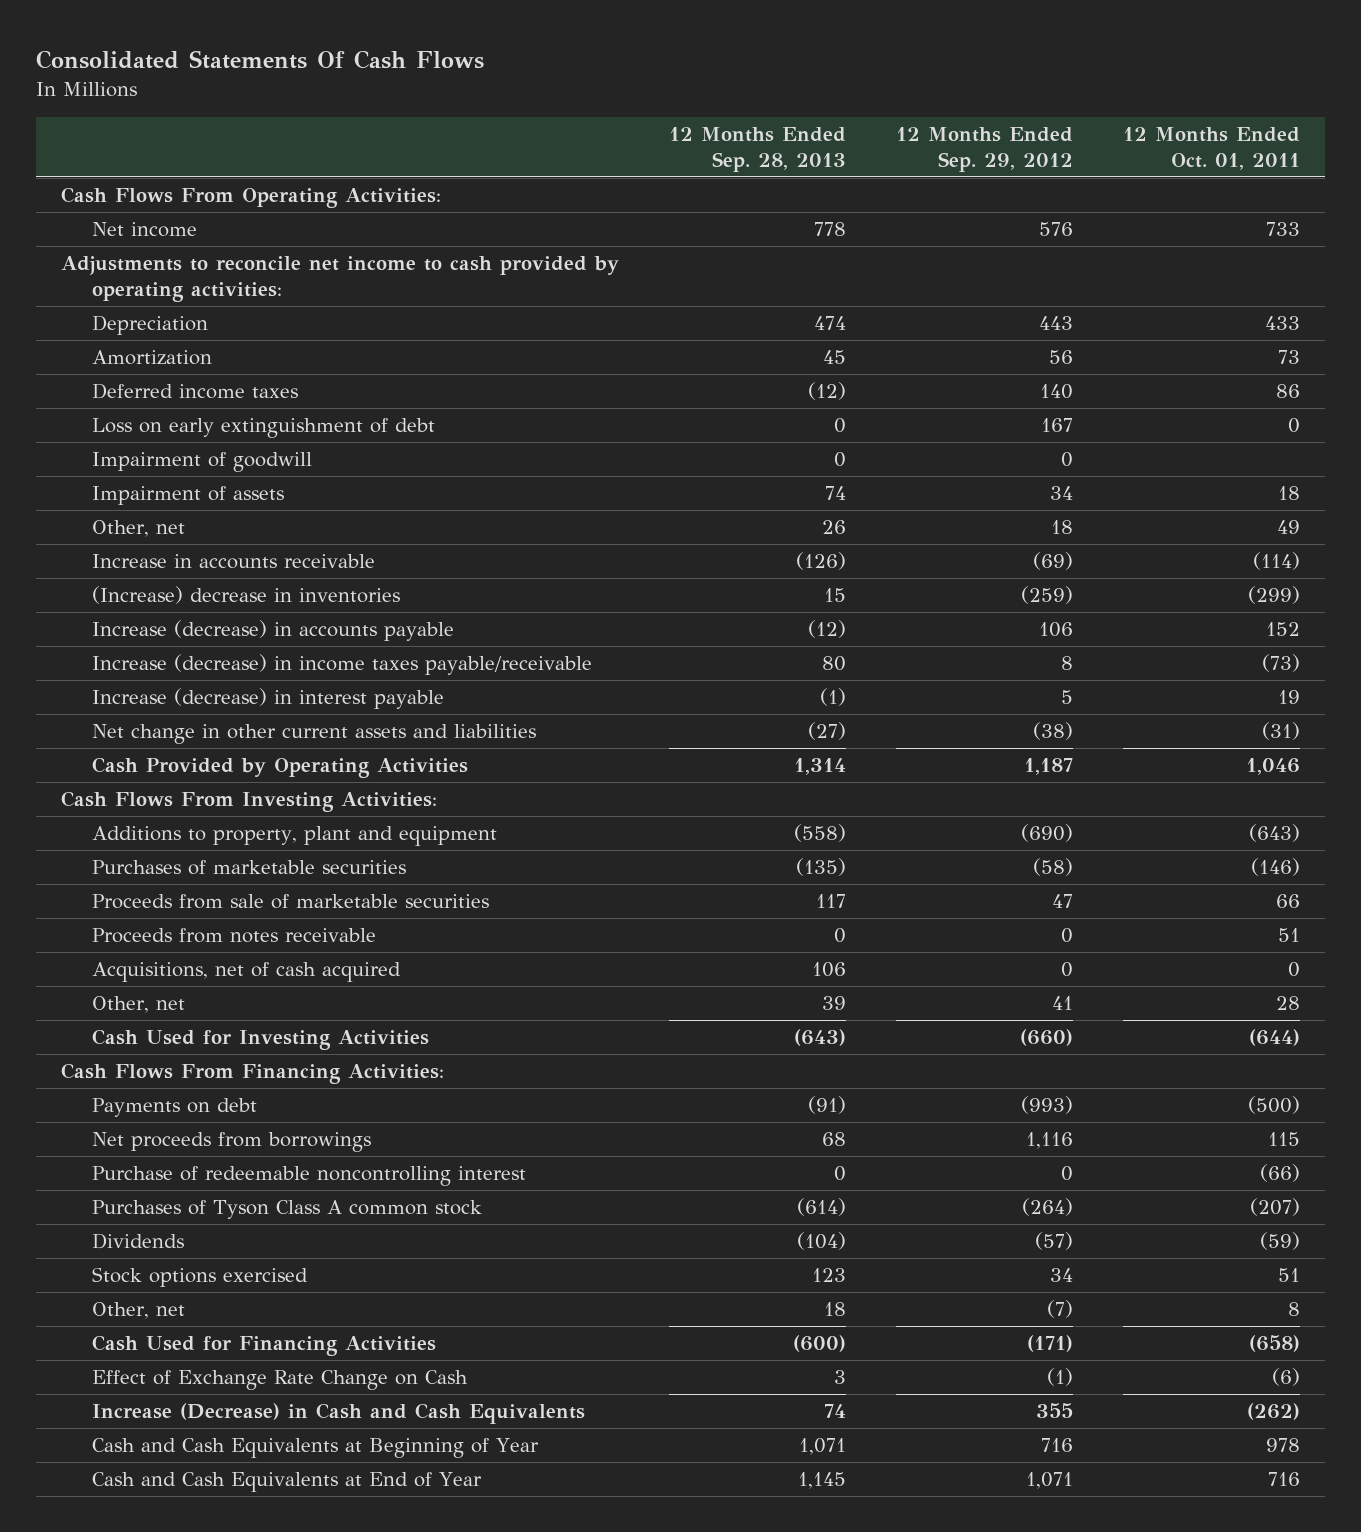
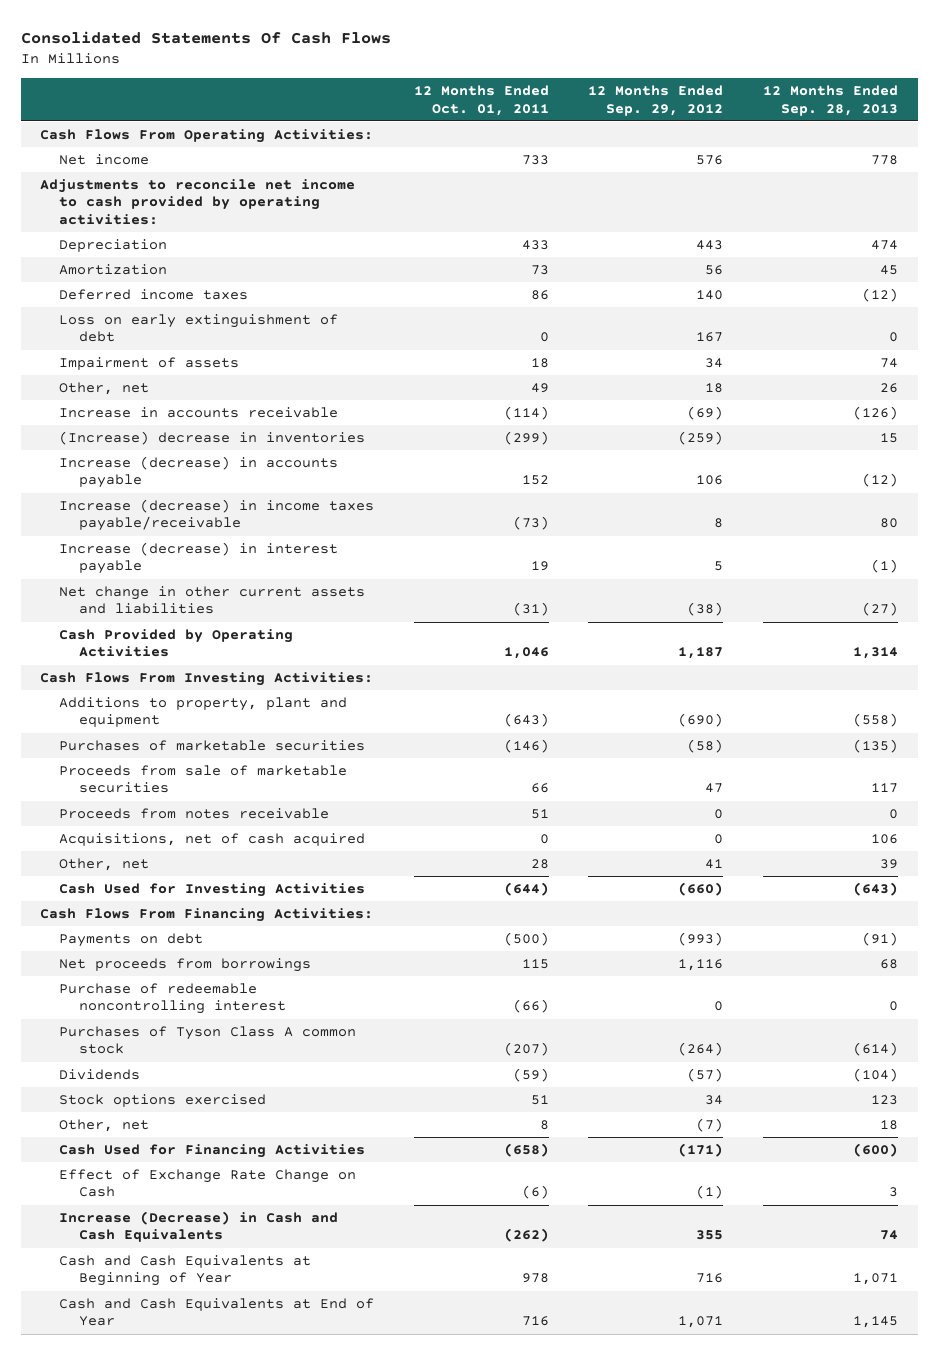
[92,452,313,473] Impairment of goodwill -> none

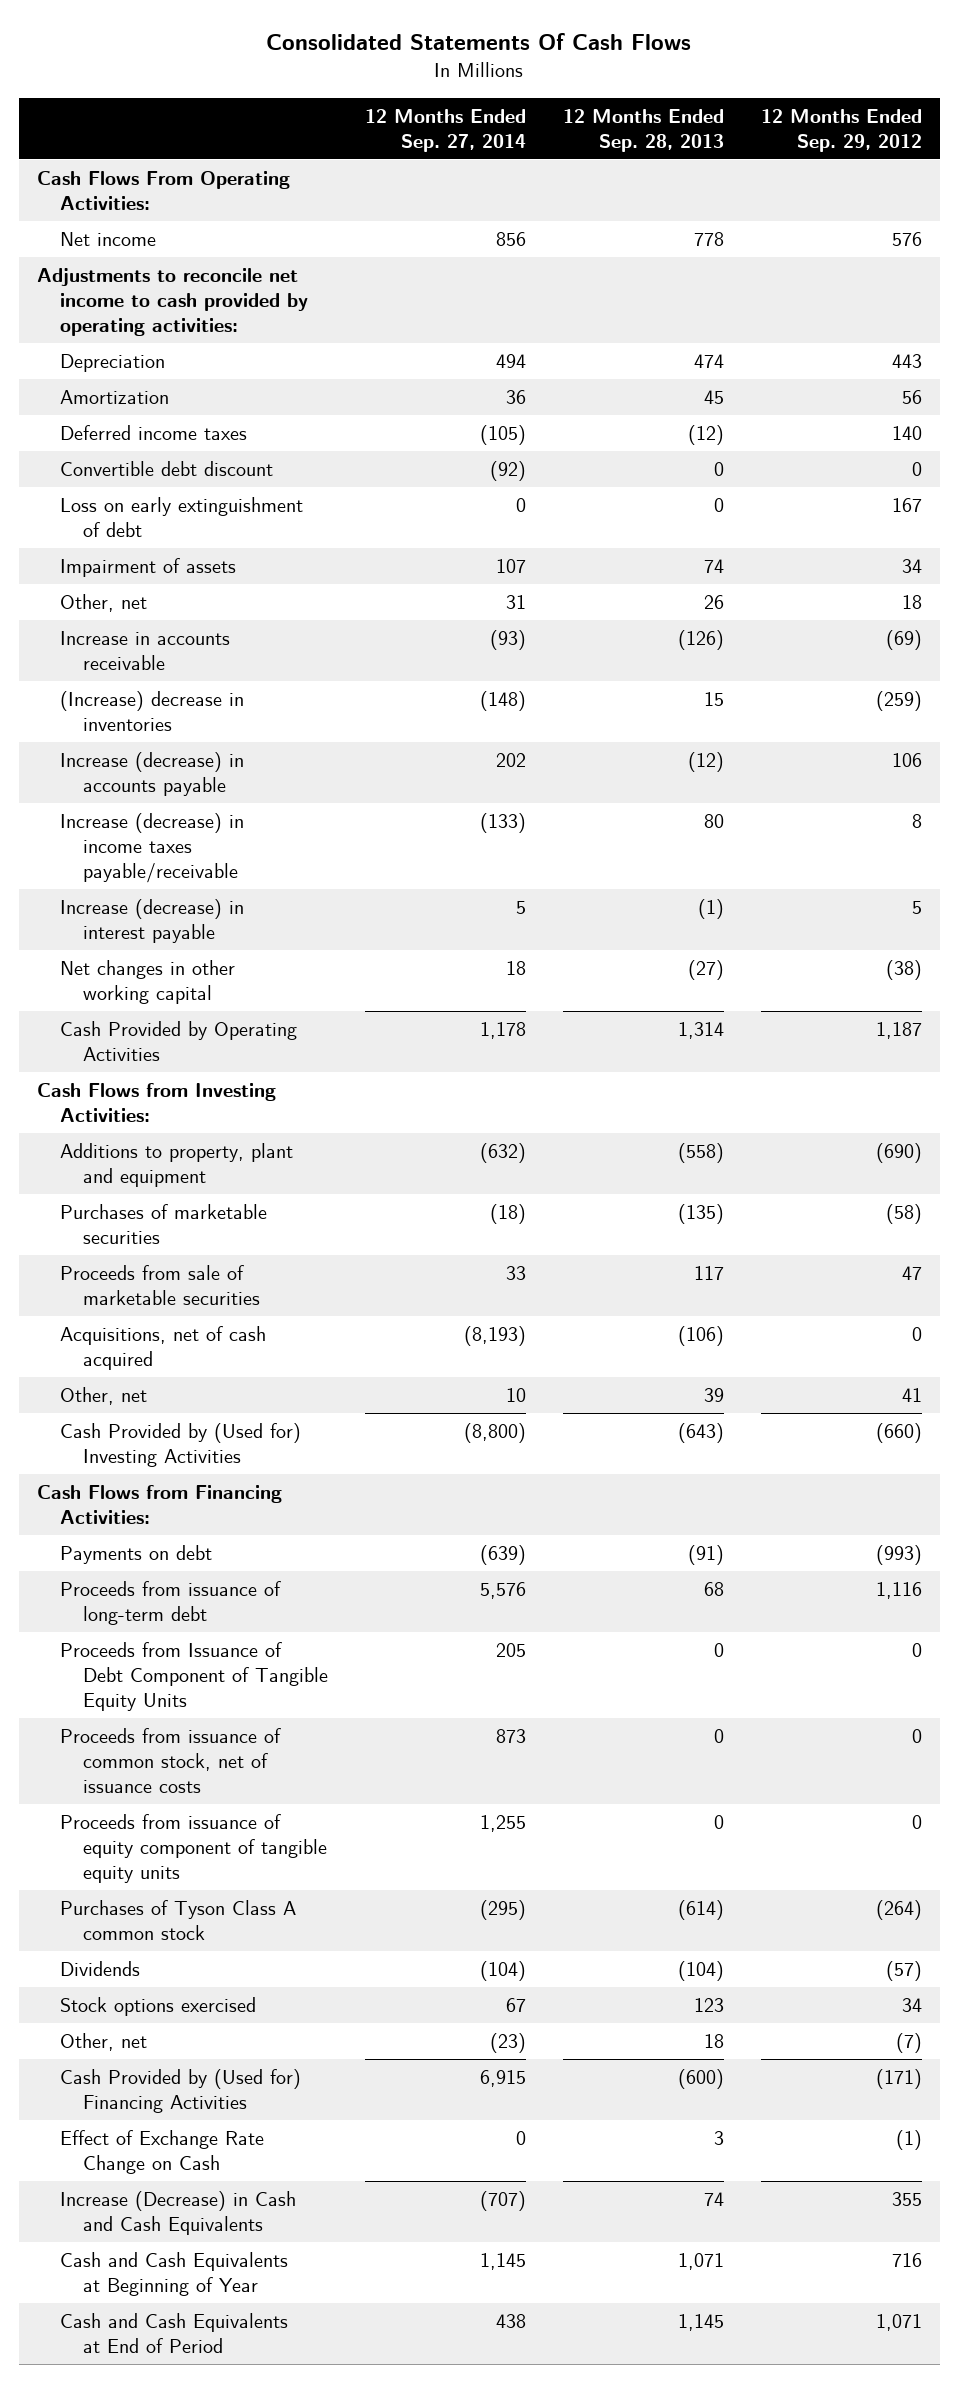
[413,85,549,116] 12 Months Ended Oct. 01, 2011 -> none
none -> [364,108,526,152] 12 Months Ended Sep. 27, 2014
none -> [60,461,274,477] Convertible debt discount
[59,585,366,615] Net change in other current assets and liabilities -> [60,960,236,1004] Net changes in other working capital
[40,671,374,686] Cash Flows From Investing Activities: -> [37,1083,277,1122] Cash Flows from Investing Activities:
[59,807,330,819] Proceeds from notes receivable -> none
[870,833,898,844] 106 -> [677,1326,724,1347] (106)
[59,882,366,897] Cash Used for Investing Activities -> [60,1423,302,1467] Cash Provided by (Used for) Investing Activities
[40,907,374,922] Cash Flows From Financing Activities: -> [37,1485,283,1524] Cash Flows from Financing Activities:
[59,982,286,1015] Purchase of redeemable noncontrolling interest -> none
[59,957,312,972] Net proceeds from borrowings -> [60,1581,282,1625] Proceeds from issuance of long-term debt
none -> [60,1642,329,1711] Proceeds from Issuance of Debt Component of Tangible Equity Units
none -> [60,1728,282,1793] Proceeds from issuance of common stock, net of issuance costs
none -> [60,1814,328,1883] Proceeds from issuance of equity component of tangible equity units
[59,1143,366,1158] Cash Used for Financing Activities -> [60,2069,302,2113] Cash Provided by (Used for) Financing Activities
[59,1297,375,1327] Cash and Cash Equivalents at End of Year -> [60,2313,289,2353] Cash and Cash Equivalents at End of Period

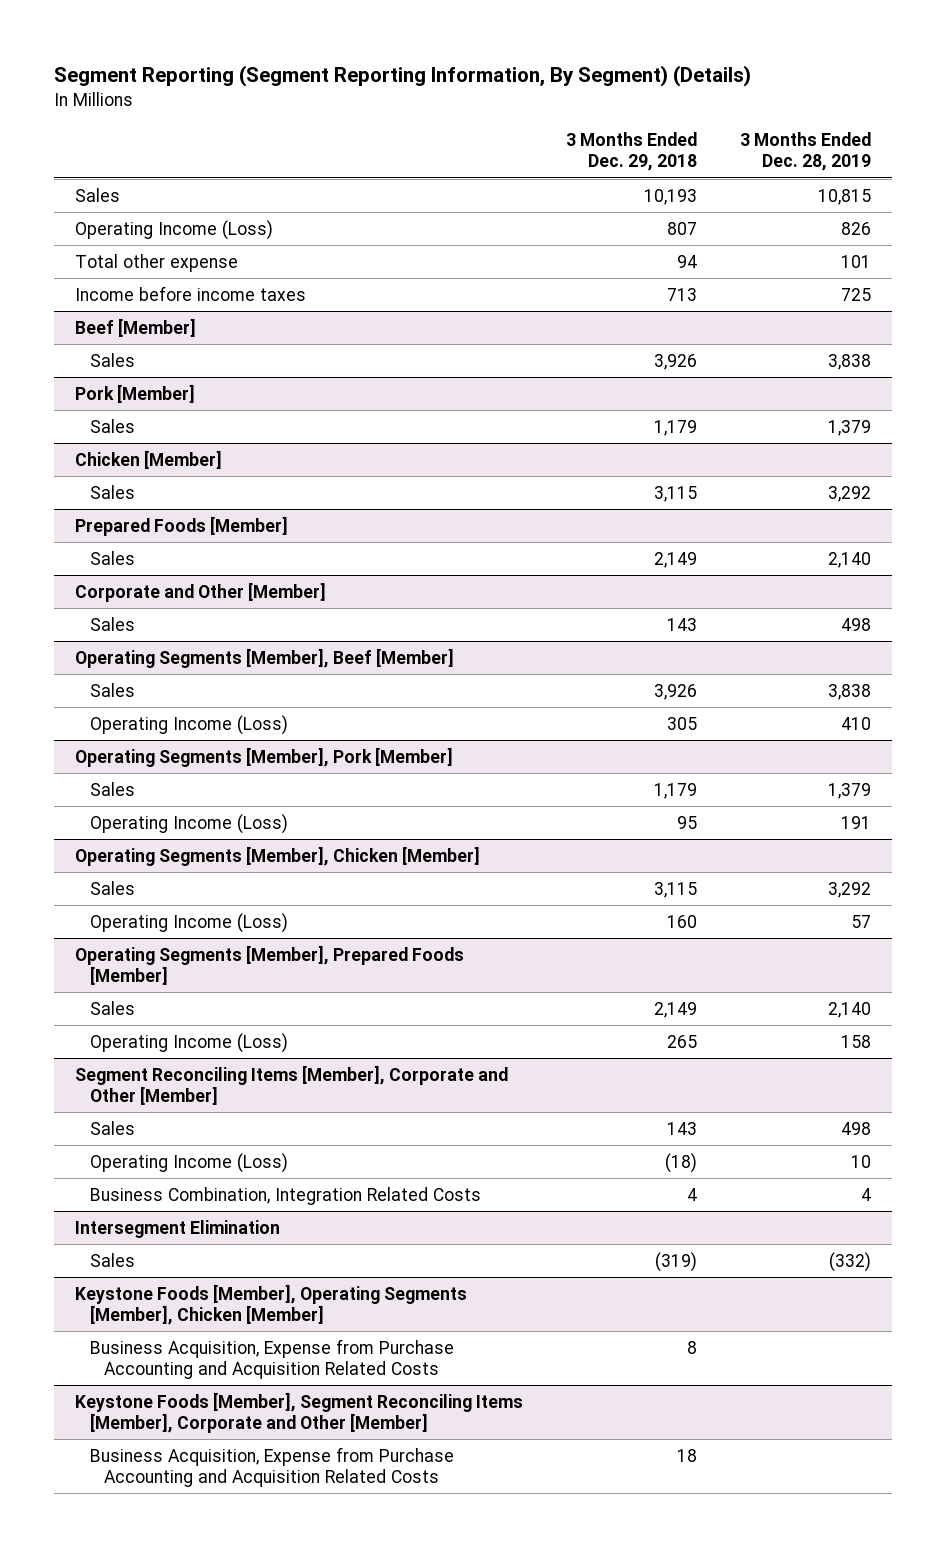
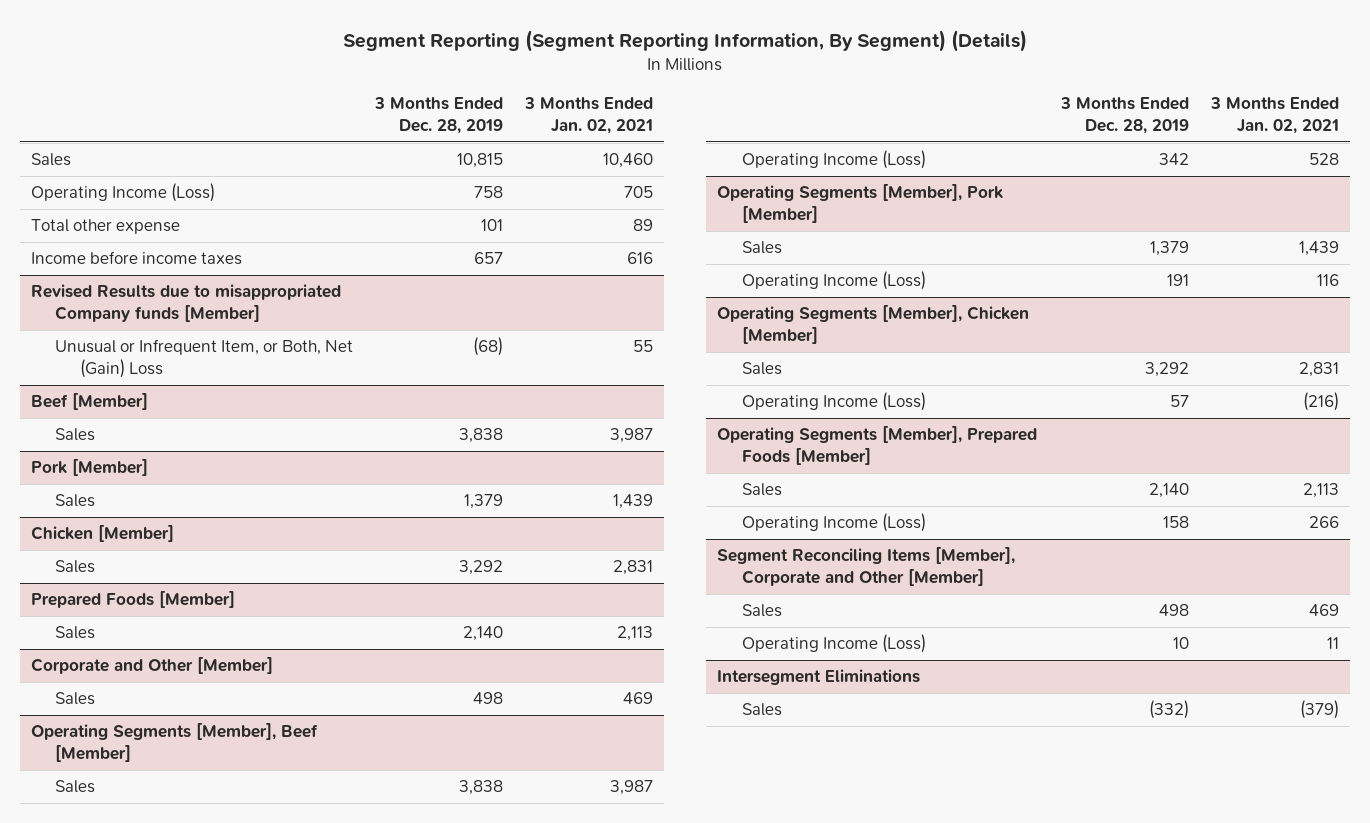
[566,132,698,172] 3 Months Ended Dec. 29, 2018 -> none
none -> [523,97,653,134] 3 Months Ended Jan. 02, 2021
[840,221,871,235] 826 -> [474,186,504,199] 758
[840,287,871,301] 725 -> [474,252,504,265] 657
none -> [31,284,342,322] Revised Results due to misappropriated Company funds [Member]
none -> [55,339,354,378] Unusual or Infrequent Item, or Both, Net (Gain) Loss
[840,716,871,730] 410 -> [1159,153,1190,166] 342
[89,1186,481,1205] Business Combination, Integration Related Costs -> none
[75,1219,281,1238] Intersegment Elimination -> [717,669,921,686] Intersegment Eliminations
[75,1283,468,1325] Keystone Foods [Member], Operating Segments [Member], Chicken [Member] -> none
[89,1338,454,1379] Business Acquisition, Expense from Purchase Accounting and Acquisition Related Costs -> none
[75,1391,524,1433] Keystone Foods [Member], Segment Reconciling Items [Member], Corporate and Other [Member] -> none
[89,1446,454,1487] Business Acquisition, Expense from Purchase Accounting and Acquisition Related Costs -> none

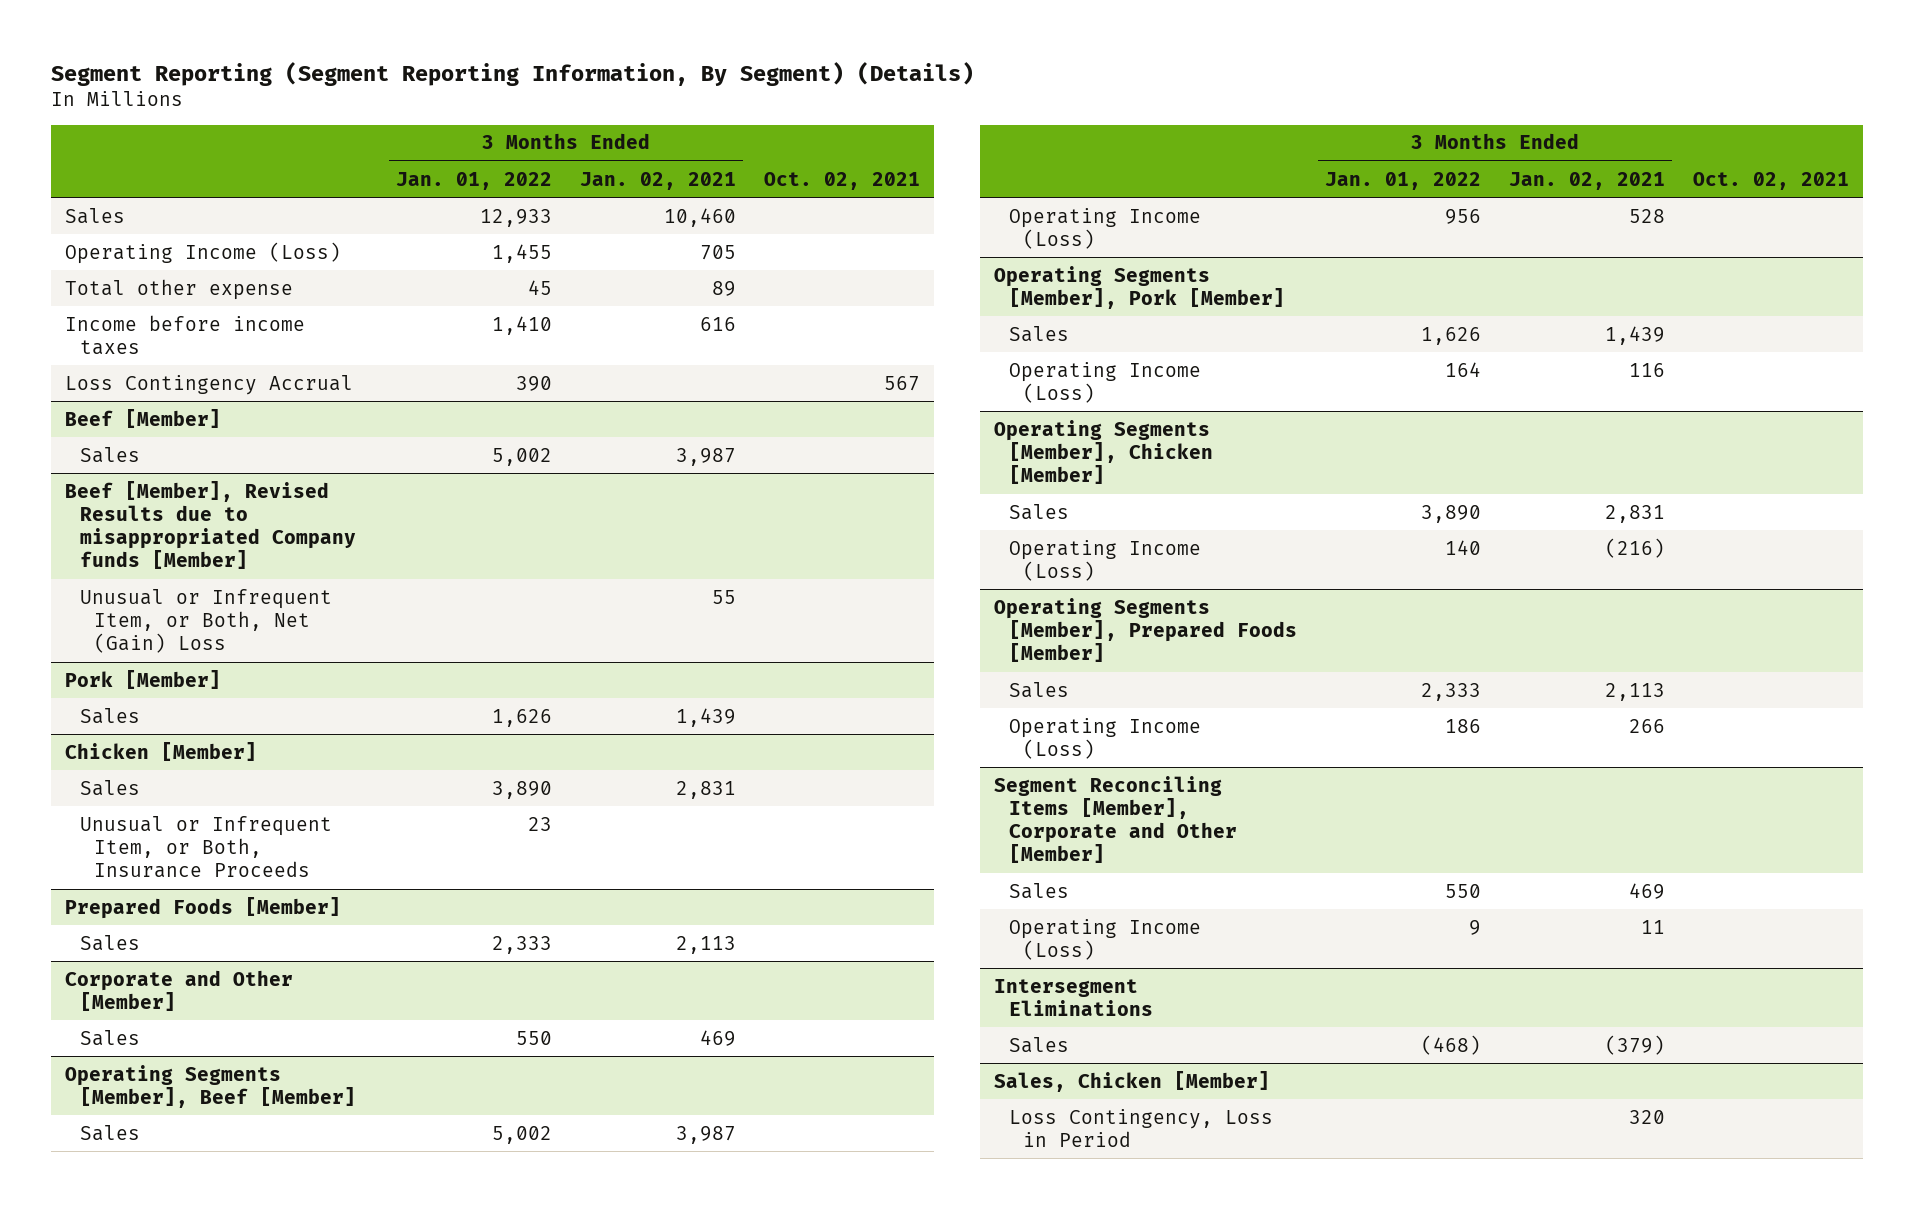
[374,97,504,134] 3 Months Ended Dec. 28, 2019 -> none
none -> [395,171,552,190] Jan. 01, 2022
none -> [763,171,920,190] Oct. 02, 2021
[31,284,342,322] Revised Results due to misappropriated Company funds [Member] -> none
[55,339,354,378] Unusual or Infrequent Item, or Both, Net (Gain) Loss -> none
none -> [65,374,354,395] Loss Contingency Accrual
none -> [65,480,356,570] Beef [Member], Revised Results due to misappropriated Company funds [Member]
none -> [79,588,332,654] Unusual or Infrequent Item, or Both, Net (Gain) Loss
none -> [79,815,332,879] Unusual or Infrequent Item, or Both, Insurance Proceeds
none -> [994,1070,1271,1092] Sales, Chicken [Member]
none -> [1008,1108,1273,1147] Loss Contingency, Loss in Period

